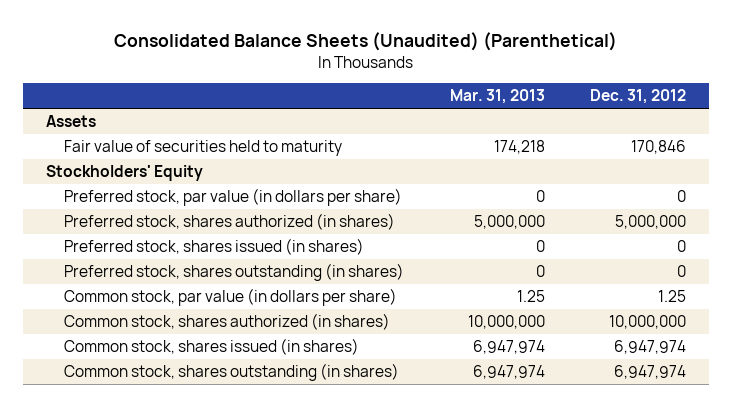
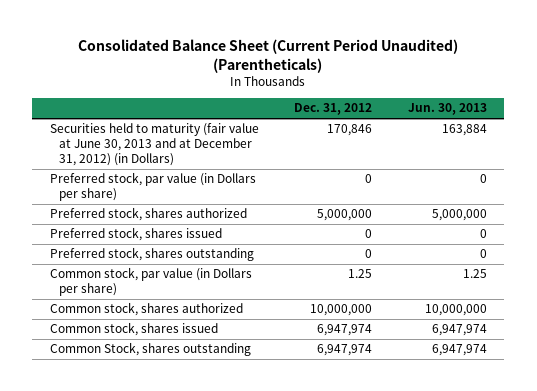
[114,31,618,51] Consolidated Balance Sheets (Unaudited) (Parenthetical) -> [78,39,459,73] Consolidated Balance Sheet (Current Period Unaudited) (Parentheticals)
[449,89,545,105] Mar. 31, 2013 -> none
none -> [407,103,487,116] Jun. 30, 2013
[45,115,96,128] Assets -> none
[45,165,203,182] Stockholders' Equity -> none
[64,140,343,157] Fair value of securities held to maturity -> [50,123,260,166] Securities held to maturity (fair value at June 30, 2013 and at December 31, 2012) (in Dollars)
[64,188,403,207] Preferred stock, par value (in dollars per share) -> [50,172,257,202] Preferred stock, par value (in Dollars per share)
[64,213,396,231] Preferred stock, shares authorized (in shares) -> [50,207,248,222] Preferred stock, shares authorized
[64,238,365,256] Preferred stock, shares issued (in shares) -> [50,227,223,242] Preferred stock, shares issued
[64,263,405,282] Preferred stock, shares outstanding (in shares) -> [50,247,255,262] Preferred stock, shares outstanding
[64,288,398,307] Common stock, par value (in dollars per share) -> [50,267,253,297] Common stock, par value (in Dollars per share)
[64,313,391,331] Common stock, shares authorized (in shares) -> [50,302,244,317] Common stock, shares authorized
[64,338,360,356] Common stock, shares issued (in shares) -> [50,322,219,337] Common stock, shares issued
[64,363,400,382] Common stock, shares outstanding (in shares) -> [50,342,252,357] Common Stock, shares outstanding

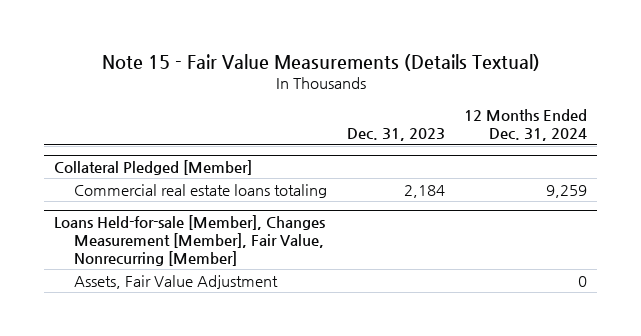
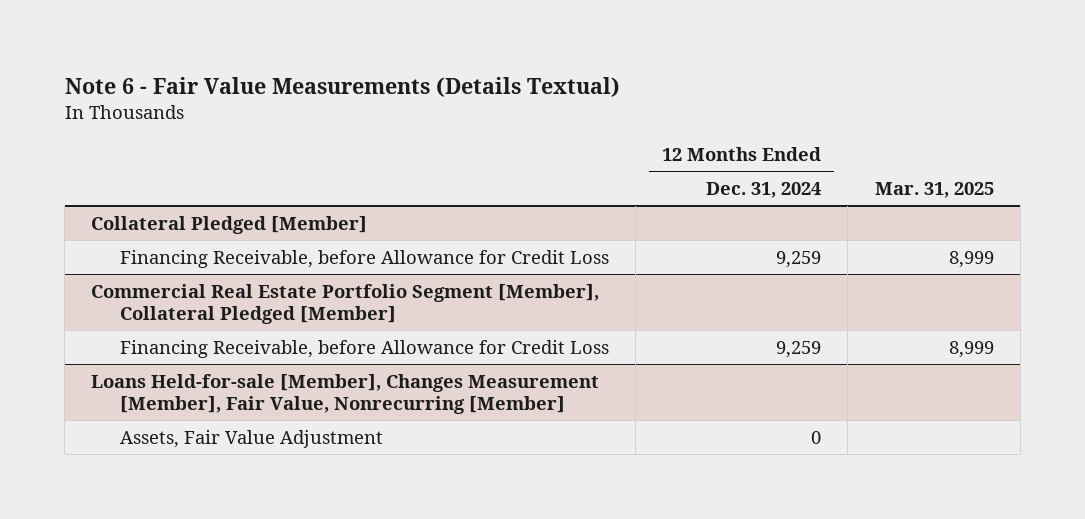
[101,53,540,71] Note 15 - Fair Value Measurements (Details Textual) -> [64,76,620,97] Note 6 - Fair Value Measurements (Details Textual)
[346,128,445,142] Dec. 31, 2023 -> none
none -> [874,181,994,198] Mar. 31, 2025
[73,183,327,198] Commercial real estate loans totaling -> [119,249,609,268] Financing Receivable, before Allowance for Credit Loss
none -> [91,283,600,325] Commercial Real Estate Portfolio Segment [Member], Collateral Pledged [Member]
none -> [119,339,609,358] Financing Receivable, before Allowance for Credit Loss

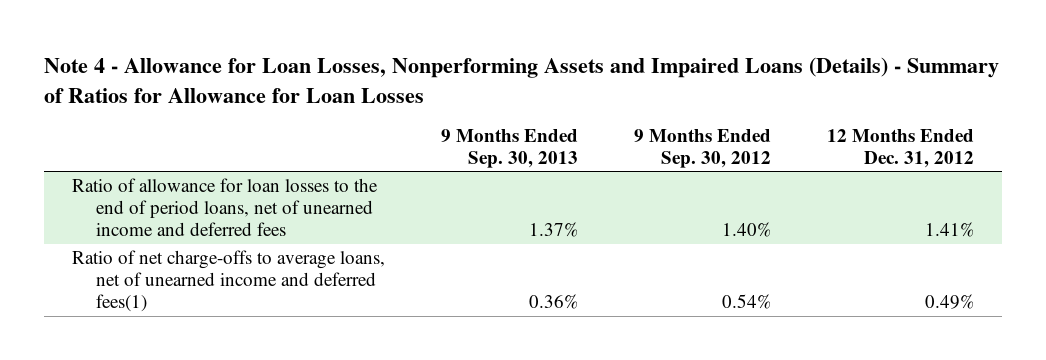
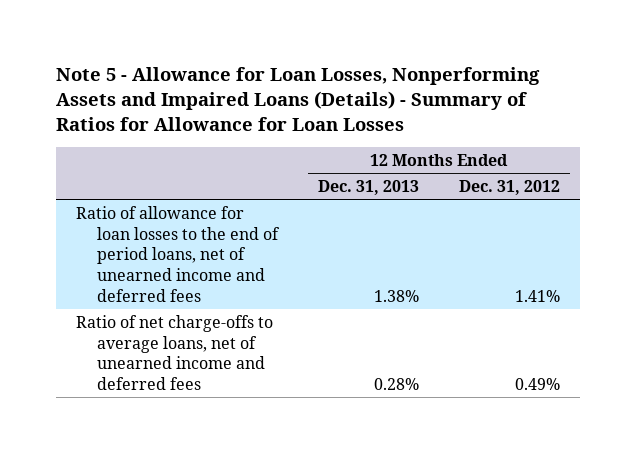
[43,57,999,103] Note 4 - Allowance for Loan Losses, Nonperforming Assets and Impaired Loans (Details) - Summary of Ratios for Allowance for Loan Losses -> [55,66,540,131] Note 5 - Allowance for Loan Losses, Nonperforming Assets and Impaired Loans (Details) - Summary of Ratios for Allowance for Loan Losses
[440,128,578,168] 9 Months Ended Sep. 30, 2013 -> none
[634,128,772,168] 9 Months Ended Sep. 30, 2012 -> none
none -> [317,179,419,195] Dec. 31, 2013
[71,250,385,313] Ratio of net charge-offs to average loans, net of unearned income and deferred fees(1) -> [75,314,273,390] Ratio of net charge-offs to average loans, net of unearned income and deferred fees

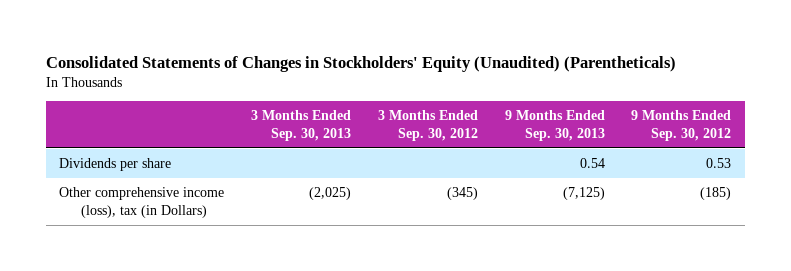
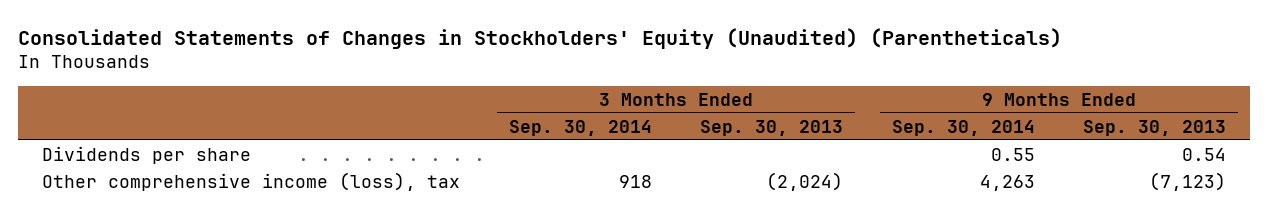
[377,110,478,142] 3 Months Ended Sep. 30, 2012 -> none
[631,110,732,142] 9 Months Ended Sep. 30, 2012 -> none
none -> [508,119,652,136] Sep. 30, 2014
none -> [891,119,1035,136] Sep. 30, 2014
[59,186,225,218] Other comprehensive income (loss), tax (in Dollars) -> [42,171,461,191] Other comprehensive income (loss), tax
[309,186,352,200] (2,025) -> [766,171,844,191] (2,024)
[562,186,605,200] (7,125) -> [1149,171,1227,191] (7,123)

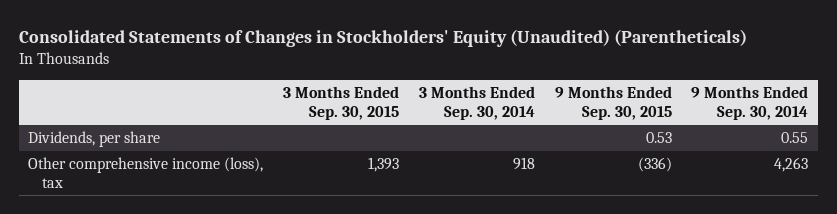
[700,119,844,136] Sep. 30, 2013 -> none
[1083,119,1227,136] Sep. 30, 2013 -> none
none -> [283,86,400,120] 3 Months Ended Sep. 30, 2015
none -> [554,86,672,120] 9 Months Ended Sep. 30, 2015
[42,145,252,164] Dividends per share -> [28,131,161,148] Dividends, per share

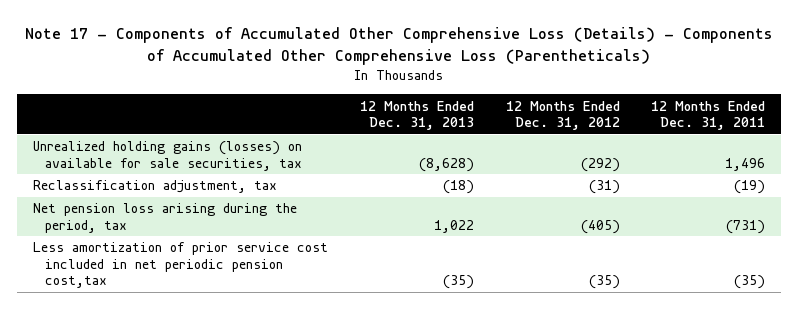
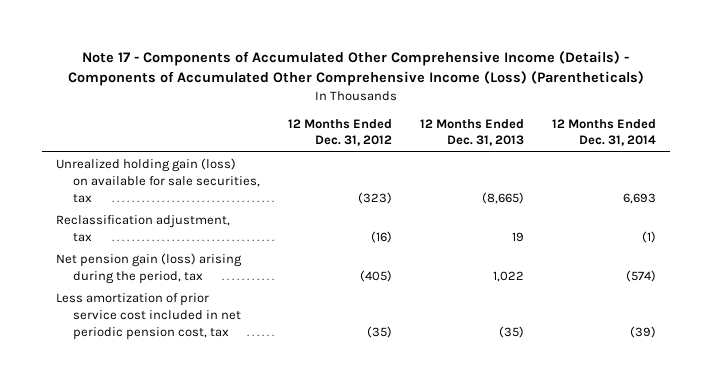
[25,27,774,66] Note 17 - Components of Accumulated Other Comprehensive Loss (Details) - Components of Accumulated Other Comprehensive Loss (Parentheticals) -> [68,51,645,87] Note 17 - Components of Accumulated Other Comprehensive Income (Details) - Components of Accumulated Other Comprehensive Income (Loss) (Parentheticals)
[651,100,766,131] 12 Months Ended Dec. 31, 2011 -> none
none -> [551,118,656,147] 12 Months Ended Dec. 31, 2014
[33,141,303,171] Unrealized holding gains (losses) on available for sale securities, tax -> [56,158,261,203] Unrealized holding gain (loss) on available for sale securities, tax
[418,157,474,172] (8,628) -> [481,191,524,204] (8,665)
[580,157,620,172] (292) -> [358,191,393,204] (323)
[442,180,474,195] (18) -> [511,231,524,242] 19
[588,180,620,195] (31) -> [371,230,393,243] (16)
[33,203,298,233] Net pension loss arising during the period, tax -> [56,253,243,284] Net pension gain (loss) arising during the period, tax
[33,242,329,289] Less amortization of prior service cost included in net periodic pension cost,tax -> [56,293,242,340] Less amortization of prior service cost included in net periodic pension cost, tax

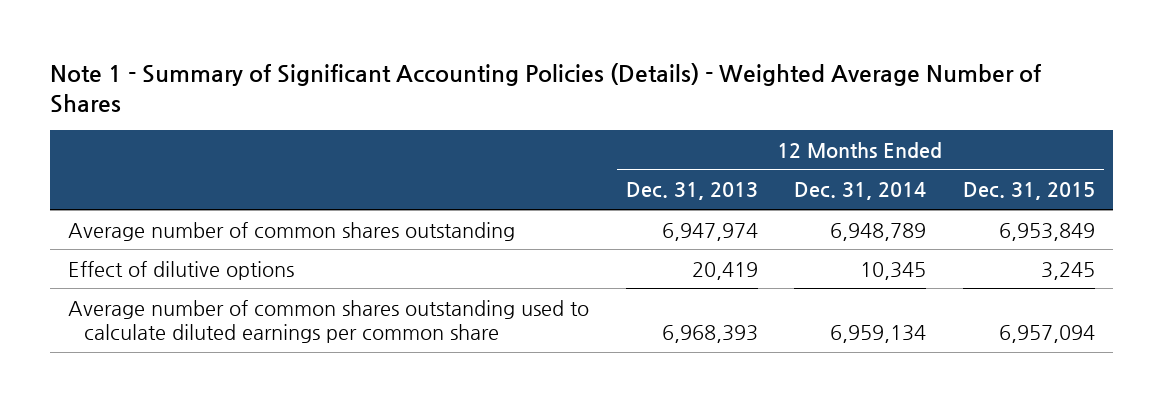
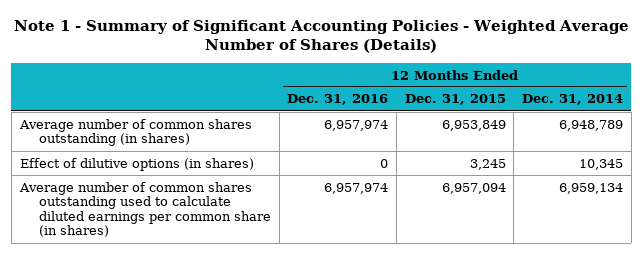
[50,62,1043,113] Note 1 - Summary of Significant Accounting Policies (Details) - Weighted Average Number of Shares -> [14,19,630,54] Note 1 - Summary of Significant Accounting Policies - Weighted Average Number of Shares (Details)
[625,182,758,201] Dec. 31, 2013 -> none
none -> [287,94,389,106] Dec. 31, 2016
[68,221,516,241] Average number of common shares outstanding -> [18,118,252,147] Average number of common shares outstanding (in shares)
[68,260,295,280] Effect of dilutive options -> [19,157,254,171] Effect of dilutive options (in shares)
[68,299,590,344] Average number of common shares outstanding used to calculate diluted earnings per common share -> [18,181,272,238] Average number of common shares outstanding used to calculate diluted earnings per common share (in shares)

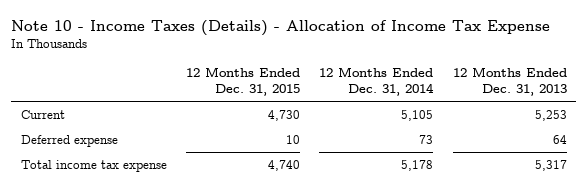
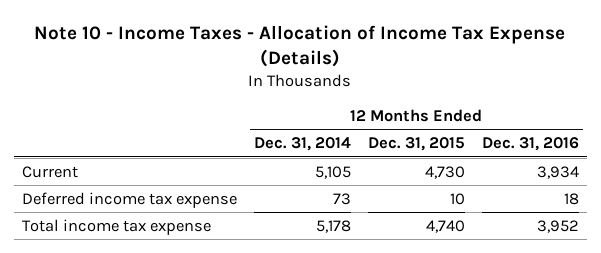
[10,19,550,36] Note 10 - Income Taxes (Details) - Allocation of Income Tax Expense -> [34,24,566,68] Note 10 - Income Taxes - Allocation of Income Tax Expense (Details)
[452,67,567,96] 12 Months Ended Dec. 31, 2013 -> none
none -> [481,137,579,152] Dec. 31, 2016
[20,134,118,147] Deferred expense -> [21,191,237,208] Deferred income tax expense

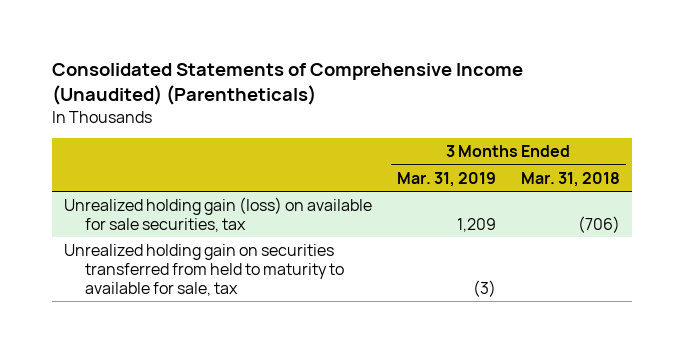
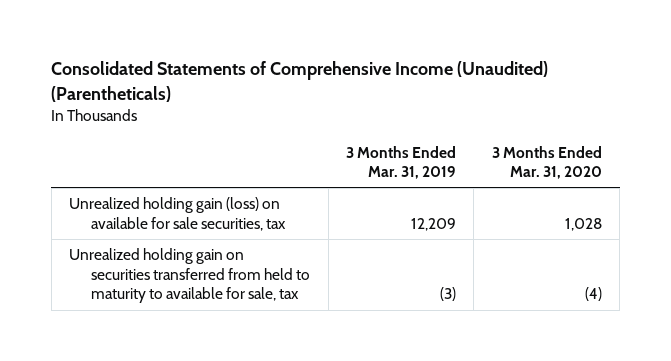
[520,171,620,187] Mar. 31, 2018 -> none
none -> [491,145,602,180] 3 Months Ended Mar. 31, 2020
[456,217,496,232] 1,209 -> [410,217,456,231] 12,209

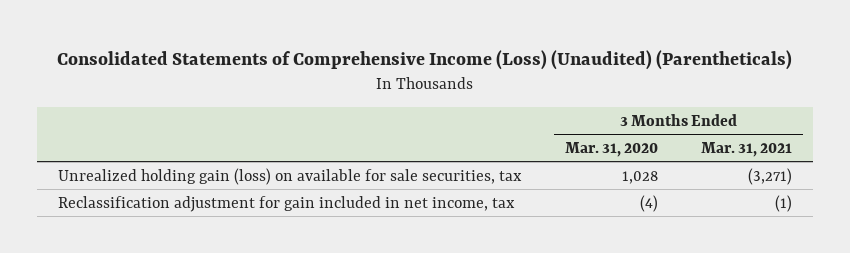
[51,61,549,102] Consolidated Statements of Comprehensive Income (Unaudited) (Parentheticals) -> [57,49,793,70] Consolidated Statements of Comprehensive Income (Loss) (Unaudited) (Parentheticals)
[345,145,456,180] 3 Months Ended Mar. 31, 2019 -> none
none -> [701,141,793,157] Mar. 31, 2021
[69,248,311,304] Unrealized holding gain on securities transferred from held to maturity to available for sale, tax -> [58,195,516,212] Reclassification adjustment for gain included in net income, tax

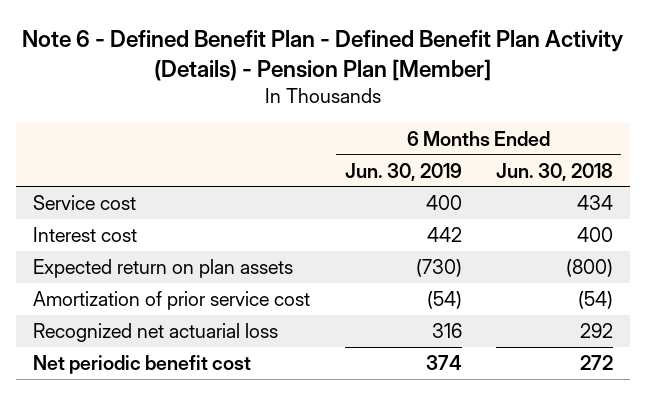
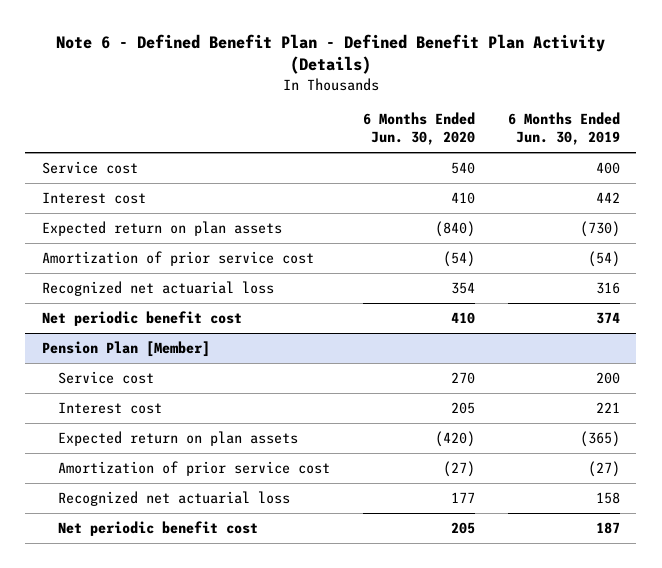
[22,29,624,81] Note 6 - Defined Benefit Plan - Defined Benefit Plan Activity (Details) - Pension Plan [Member] -> [55,33,605,75] Note 6 - Defined Benefit Plan - Defined Benefit Plan Activity (Details)
[495,162,613,181] Jun. 30, 2018 -> none
none -> [362,112,475,146] 6 Months Ended Jun. 30, 2020
none -> [41,340,210,357] Pension Plan [Member]
none -> [57,370,154,384] Service cost
none -> [57,401,162,414] Interest cost
none -> [57,430,298,446] Expected return on plan assets
none -> [57,460,330,476] Amortization of prior service cost
none -> [57,490,290,506] Recognized net actuarial loss
none -> [57,520,258,536] Net periodic benefit cost

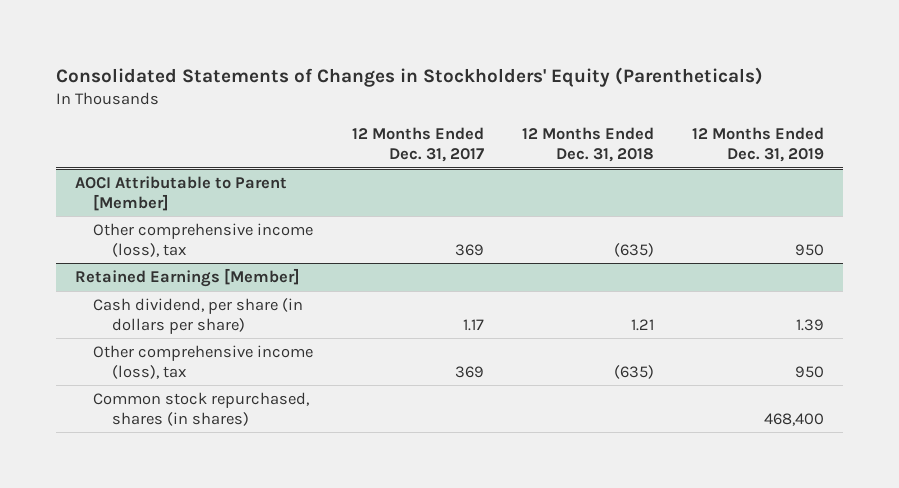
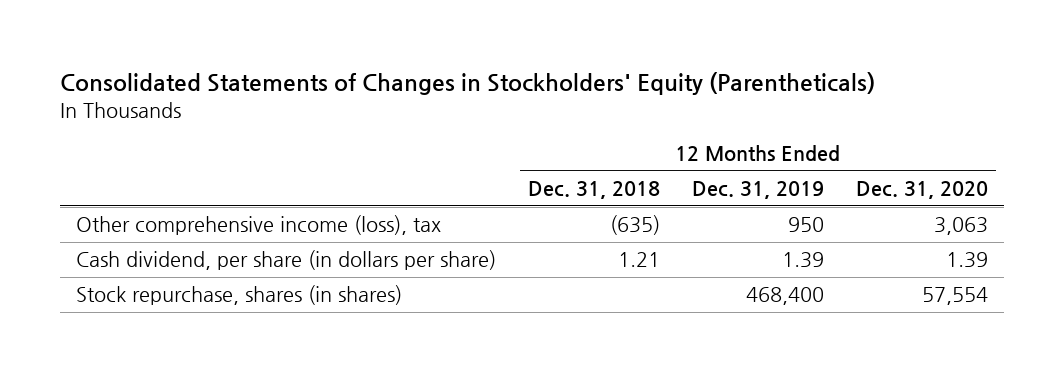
[351,127,484,162] 12 Months Ended Dec. 31, 2017 -> none
none -> [855,181,988,200] Dec. 31, 2020
[74,176,287,211] AOCI Attributable to Parent [Member] -> none
[74,268,300,288] Retained Earnings [Member] -> none
[93,345,314,379] Other comprehensive income (loss), tax -> none
[93,392,310,426] Common stock repurchased, shares (in shares) -> [75,285,402,306] Stock repurchase, shares (in shares)

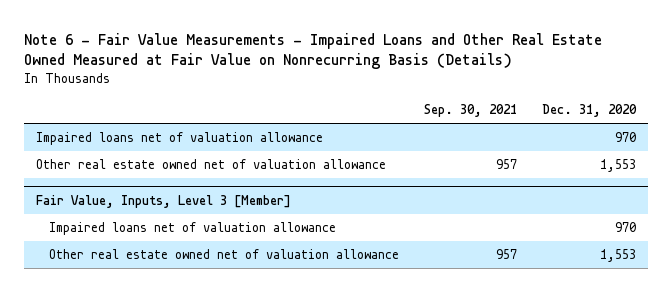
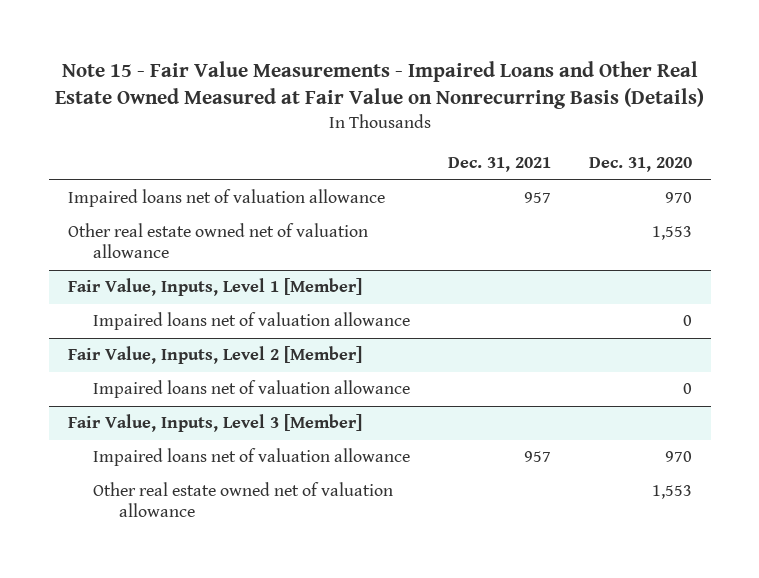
[23,32,602,70] Note 6 - Fair Value Measurements - Impaired Loans and Other Real Estate Owned Measured at Fair Value on Nonrecurring Basis (Details) -> [54,60,704,110] Note 15 - Fair Value Measurements - Impaired Loans and Other Real Estate Owned Measured at Fair Value on Nonrecurring Basis (Details)
[423,104,517,118] Sep. 30, 2021 -> none
none -> [447,157,551,173] Dec. 31, 2021
none -> [67,278,362,297] Fair Value, Inputs, Level 1 [Member]
none -> [93,312,411,331] Impaired loans net of valuation allowance
none -> [67,346,362,365] Fair Value, Inputs, Level 2 [Member]
none -> [93,380,411,399] Impaired loans net of valuation allowance

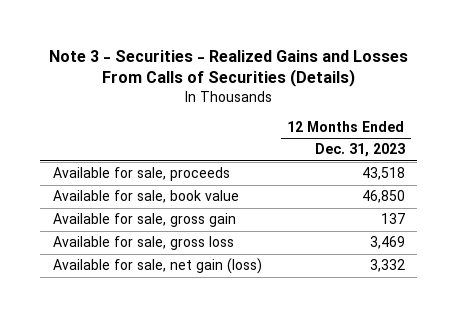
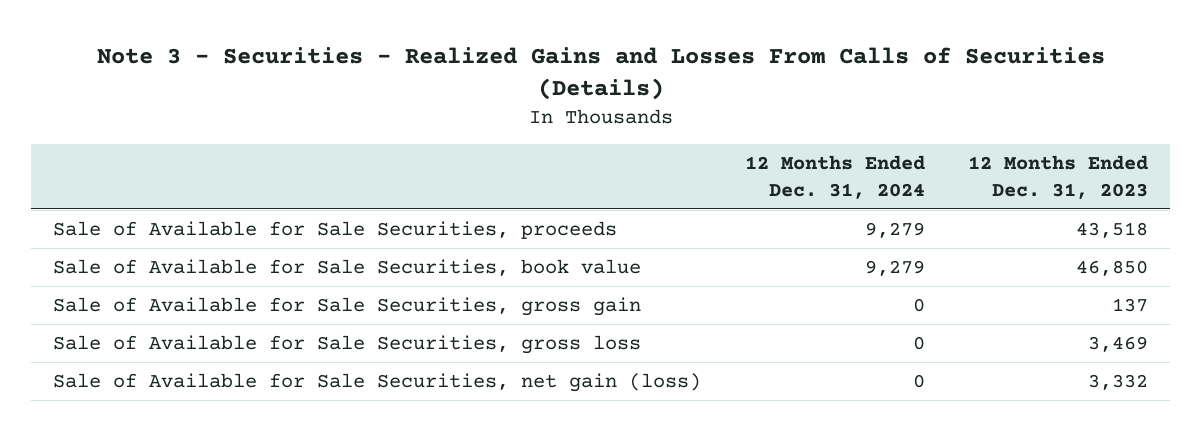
none -> [744,155,925,200] 12 Months Ended Dec. 31, 2024
[53,167,231,182] Available for sale, proceeds -> [52,221,617,240] Sale of Available for Sale Securities, proceeds
[53,190,240,204] Available for sale, book value -> [52,259,641,277] Sale of Available for Sale Securities, book value
[53,213,237,228] Available for sale, gross gain -> [52,297,641,317] Sale of Available for Sale Securities, gross gain
[53,236,235,251] Available for sale, gross loss -> [52,335,641,355] Sale of Available for Sale Securities, gross loss
[53,258,263,275] Available for sale, net gain (loss) -> [52,373,701,393] Sale of Available for Sale Securities, net gain (loss)

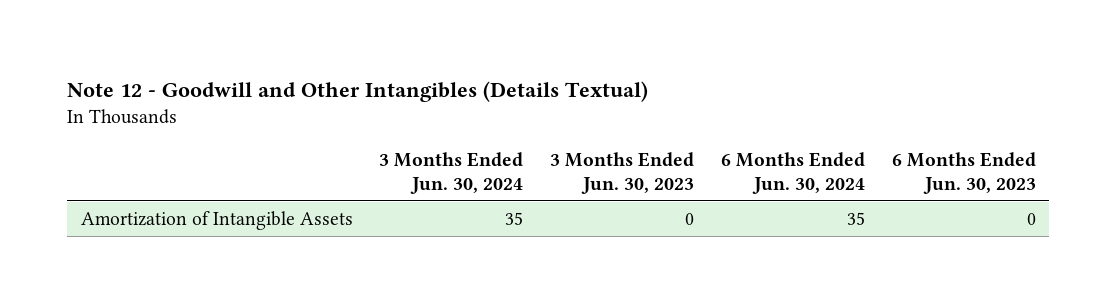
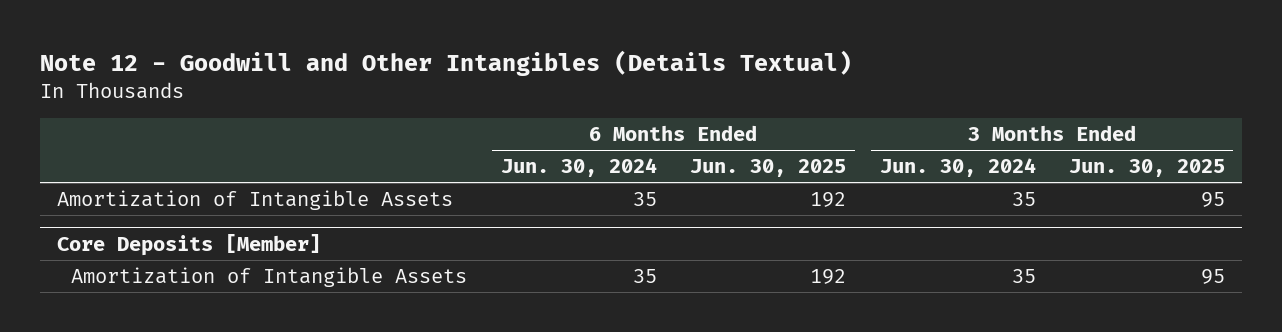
[550,151,695,195] 3 Months Ended Jun. 30, 2023 -> none
[891,151,1036,195] 6 Months Ended Jun. 30, 2023 -> none
none -> [690,159,847,178] Jun. 30, 2025
none -> [1069,159,1226,178] Jun. 30, 2025
none -> [56,233,321,256] Core Deposits [Member]
none -> [71,267,468,288] Amortization of Intangible Assets

